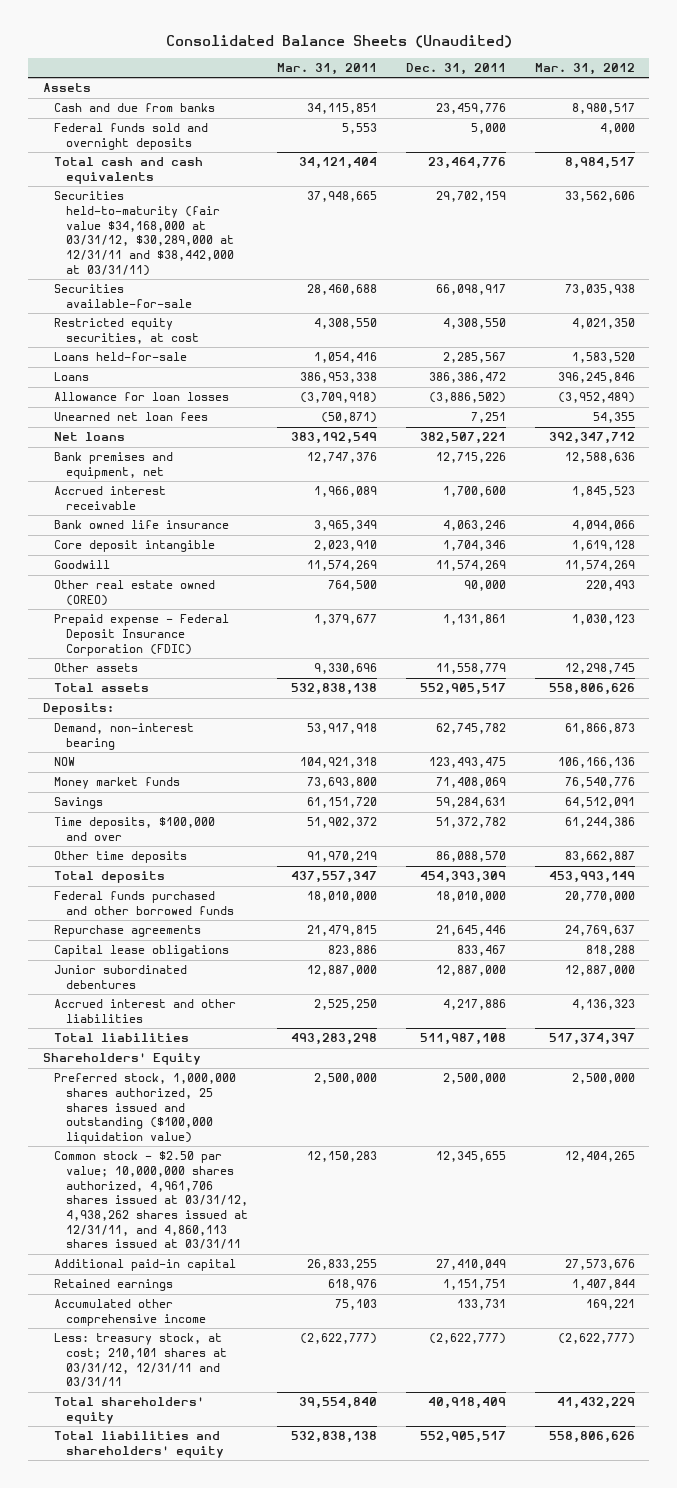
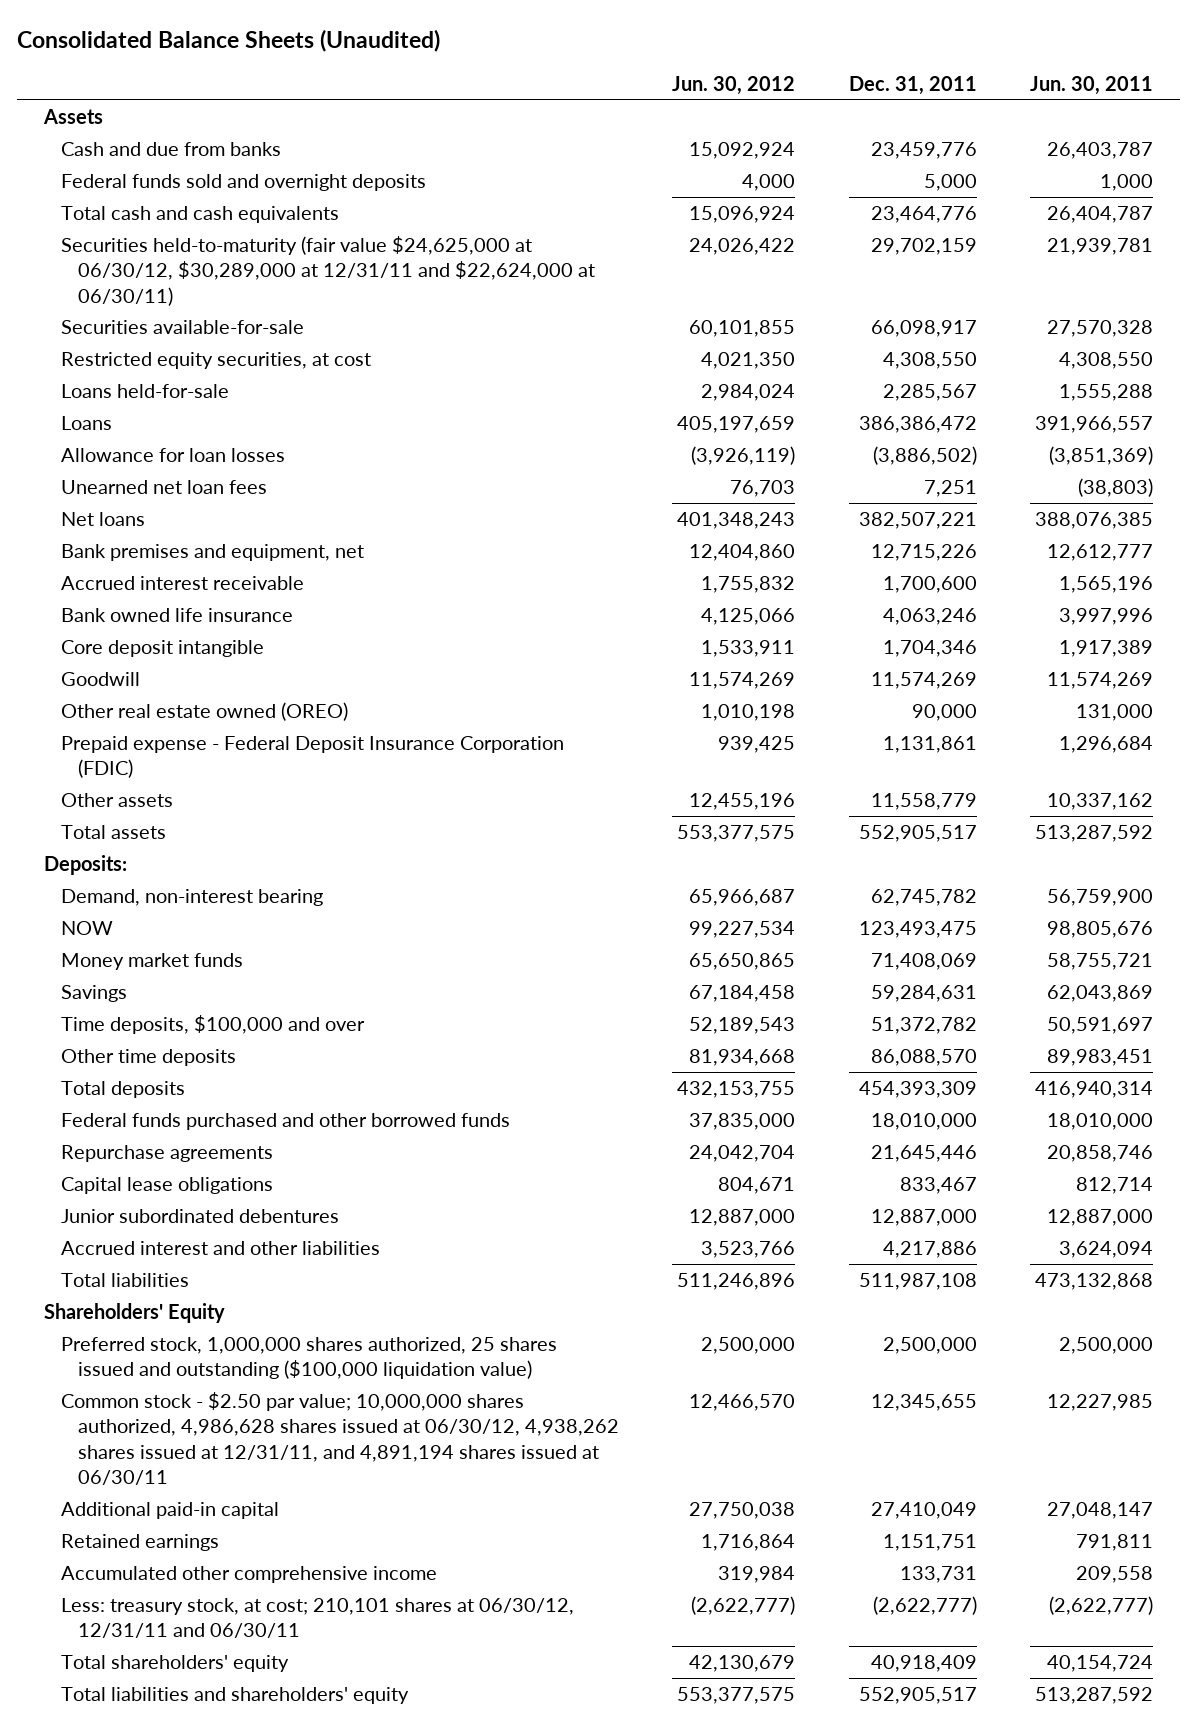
[276,62,377,75] Mar. 31, 2011 -> none
[534,62,635,75] Mar. 31, 2012 -> none
none -> [672,76,796,96] Jun. 30, 2012
none -> [1029,76,1153,96] Jun. 30, 2011
[54,191,234,276] Securities held-to-maturity (fair value $34,168,000 at 03/31/12, $30,289,000 at 12/31/11 and $38,442,000 at 03/31/11) -> [60,236,595,306] Securities held-to-maturity (fair value $24,625,000 at 06/30/12, $30,289,000 at 12/31/11 and $22,624,000 at 06/30/11)
[54,1151,248,1250] Common stock - $2.50 par value; 10,000,000 shares authorized, 4,961,706 shares issued at 03/31/12, 4,938,262 shares issued at 12/31/11, and 4,860,113 shares issued at 03/31/11 -> [60,1392,619,1485] Common stock - $2.50 par value; 10,000,000 shares authorized, 4,986,628 shares issued at 06/30/12, 4,938,262 shares issued at 12/31/11, and 4,891,194 shares issued at 06/30/11
[54,1333,227,1388] Less: treasury stock, at cost; 210,101 shares at 03/31/12, 12/31/11 and 03/31/11 -> [60,1598,574,1639] Less: treasury stock, at cost; 210,101 shares at 06/30/12, 12/31/11 and 06/30/11

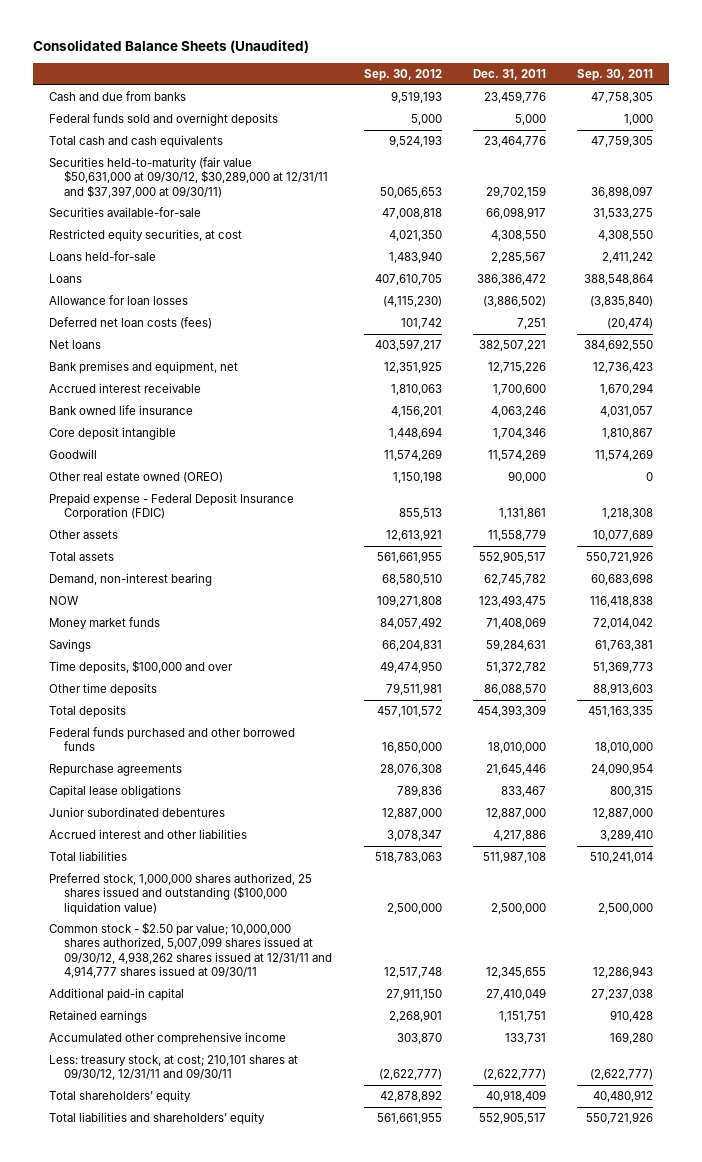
[672,76,796,96] Jun. 30, 2012 -> none
[1029,76,1153,96] Jun. 30, 2011 -> none
none -> [363,69,442,82] Sep. 30, 2012
none -> [576,69,653,82] Sep. 30, 2011
[42,109,103,125] Assets -> none
[60,236,595,306] Securities held-to-maturity (fair value $24,625,000 at 06/30/12, $30,289,000 at 12/31/11 and $22,624,000 at 06/30/11) -> [48,157,329,198] Securities held-to-maturity (fair value $50,631,000 at 09/30/12, $30,289,000 at 12/31/11 and $37,397,000 at 09/30/11)
[60,480,267,495] Unearned net loan fees -> [48,317,212,330] Deferred net loan costs (fees)
[43,855,127,876] Deposits: -> none
[43,1303,225,1324] Shareholders' Equity -> none
[60,1392,619,1485] Common stock - $2.50 par value; 10,000,000 shares authorized, 4,986,628 shares issued at 06/30/12, 4,938,262 shares issued at 12/31/11, and 4,891,194 shares issued at 06/30/11 -> [48,922,333,979] Common stock - $2.50 par value; 10,000,000 shares authorized, 5,007,099 shares issued at 09/30/12, 4,938,262 shares issued at 12/31/11 and 4,914,777 shares issued at 09/30/11
[60,1598,574,1639] Less: treasury stock, at cost; 210,101 shares at 06/30/12, 12/31/11 and 06/30/11 -> [48,1055,298,1081] Less: treasury stock, at cost; 210,101 shares at 09/30/12, 12/31/11 and 09/30/11

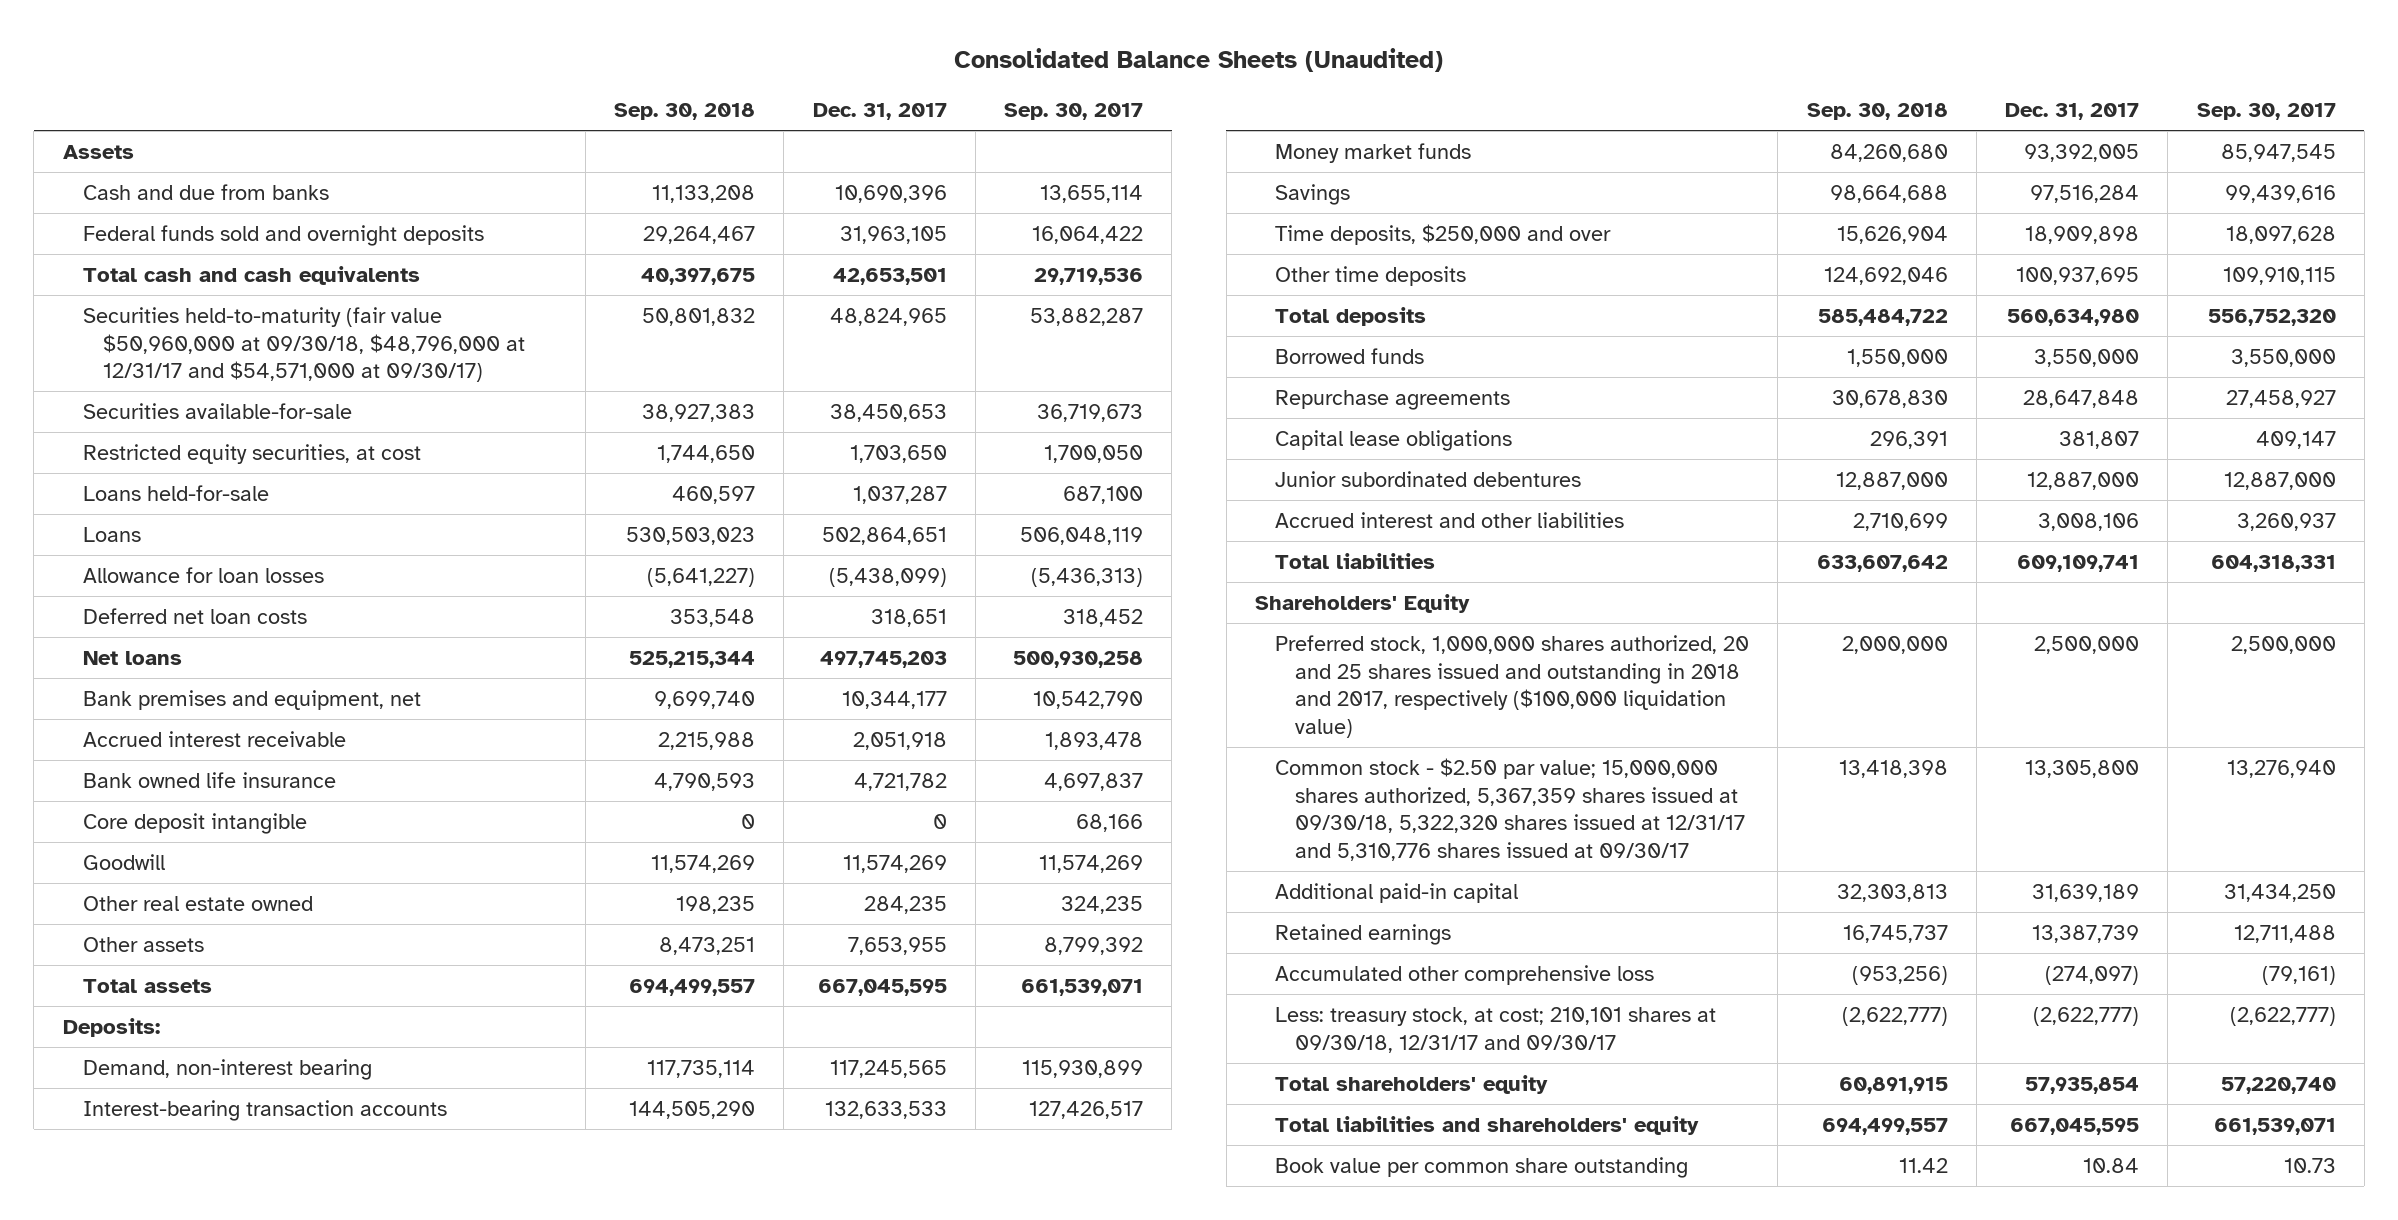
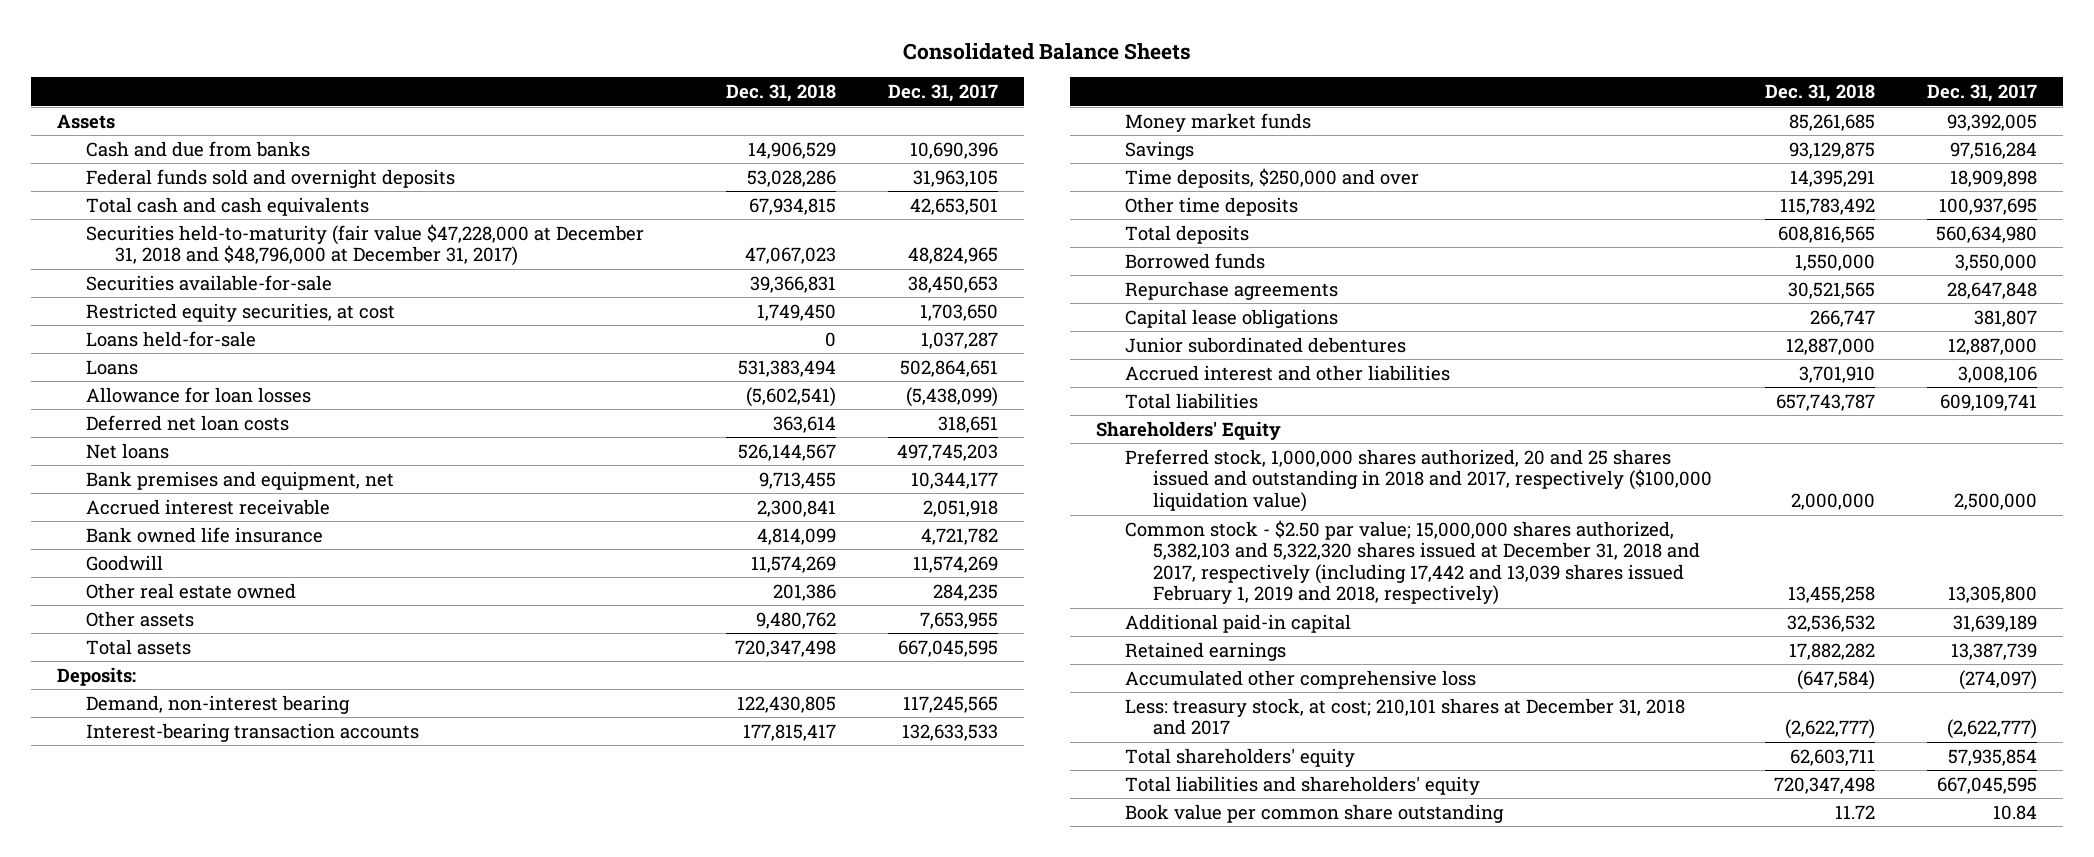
[954,47,1444,72] Consolidated Balance Sheets (Unaudited) -> [902,43,1191,61] Consolidated Balance Sheets
[614,103,756,121] Sep. 30, 2018 -> none
[1004,103,1144,121] Sep. 30, 2017 -> none
none -> [725,84,836,103] Dec. 31, 2018
[82,306,525,383] Securities held-to-maturity (fair value $50,960,000 at 09/30/18, $48,796,000 at 12/31/17 and $54,571,000 at 09/30/17) -> [85,223,644,267] Securities held-to-maturity (fair value $47,228,000 at December 31, 2018 and $48,796,000 at December 31, 2017)
[82,812,307,834] Core deposit intangible -> none
[1275,757,1746,862] Common stock - $2.50 par value; 15,000,000 shares authorized, 5,367,359 shares issued at 09/30/18, 5,322,320 shares issued at 12/31/17 and 5,310,776 shares issued at 09/30/17 -> [1124,519,1701,606] Common stock - $2.50 par value; 15,000,000 shares authorized, 5,382,103 and 5,322,320 shares issued at December 31, 2018 and 2017, respectively (including 17,442 and 13,039 shares issued February 1, 2019 and 2018, respectively)
[1275,1006,1717,1053] Less: treasury stock, at cost; 210,101 shares at 09/30/18, 12/31/17 and 09/30/17 -> [1124,697,1685,736] Less: treasury stock, at cost; 210,101 shares at December 31, 2018 and 2017

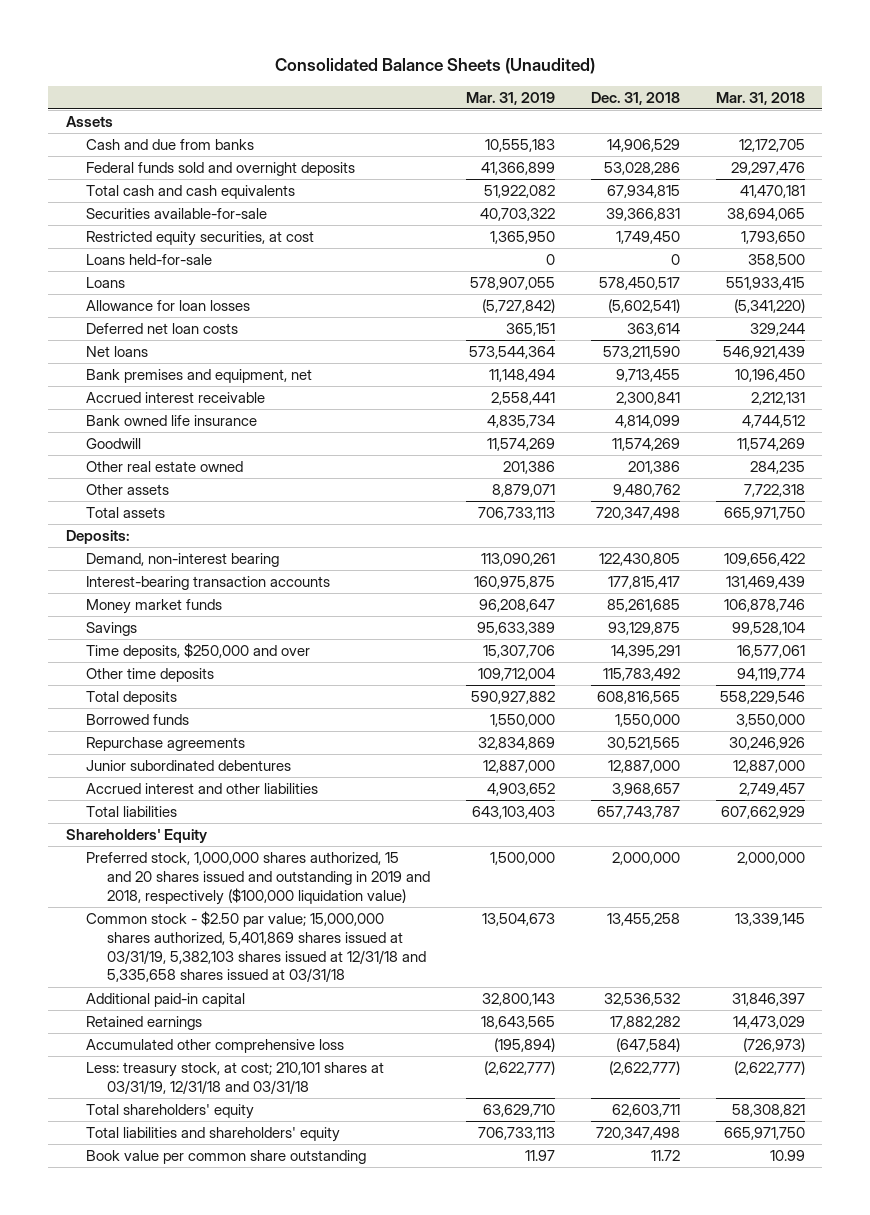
[902,43,1191,61] Consolidated Balance Sheets -> [275,57,596,74] Consolidated Balance Sheets (Unaudited)
[887,84,998,103] Dec. 31, 2017 -> none
none -> [465,91,555,105] Mar. 31, 2019
none -> [715,91,805,105] Mar. 31, 2018
[85,223,644,267] Securities held-to-maturity (fair value $47,228,000 at December 31, 2018 and $48,796,000 at December 31, 2017) -> none
[737,359,836,377] 531,383,494 -> [598,277,680,291] 578,450,517
[737,443,836,461] 526,144,567 -> [602,346,680,360] 573,211,590
[1124,308,1338,328] Capital lease obligations -> none
[1798,365,1875,383] 3,701,910 -> [611,783,680,797] 3,968,657
[1124,448,1713,512] Preferred stock, 1,000,000 shares authorized, 20 and 25 shares issued and outstanding in 2018 and 2017, respectively ($100,000 liquidation value) -> [86,852,430,905] Preferred stock, 1,000,000 shares authorized, 15 and 20 shares issued and outstanding in 2019 and 2018, respectively ($100,000 liquidation value)
[1124,519,1701,606] Common stock - $2.50 par value; 15,000,000 shares authorized, 5,382,103 and 5,322,320 shares issued at December 31, 2018 and 2017, respectively (including 17,442 and 13,039 shares issued February 1, 2019 and 2018, respectively) -> [86,911,426,983] Common stock - $2.50 par value; 15,000,000 shares authorized, 5,401,869 shares issued at 03/31/19, 5,382,103 shares issued at 12/31/18 and 5,335,658 shares issued at 03/31/18
[1124,697,1685,736] Less: treasury stock, at cost; 210,101 shares at December 31, 2018 and 2017 -> [86,1062,385,1094] Less: treasury stock, at cost; 210,101 shares at 03/31/19, 12/31/18 and 03/31/18

